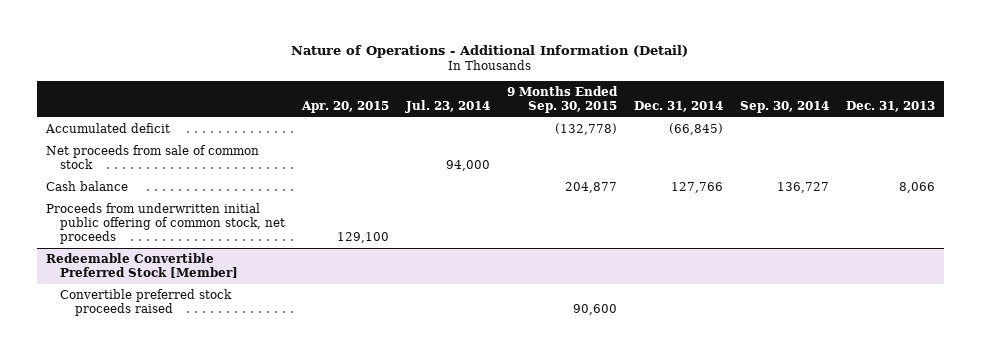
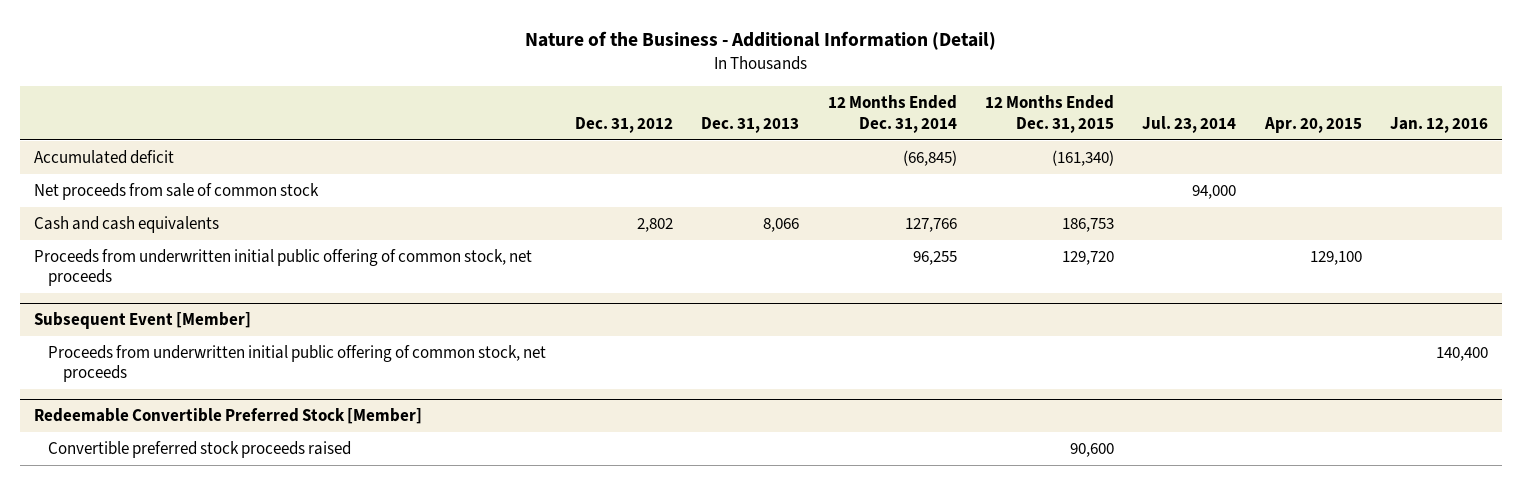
[291,44,689,58] Nature of Operations - Additional Information (Detail) -> [525,31,997,51] Nature of the Business - Additional Information (Detail)
[507,86,619,114] 9 Months Ended Sep. 30, 2015 -> none
[634,101,724,113] Dec. 31, 2014 -> none
[740,101,830,114] Sep. 30, 2014 -> none
none -> [574,116,673,133] Dec. 31, 2012
none -> [827,95,957,133] 12 Months Ended Dec. 31, 2014
none -> [984,95,1114,133] 12 Months Ended Dec. 31, 2015
none -> [1389,116,1488,133] Jan. 12, 2016
[45,181,128,192] Cash balance -> [34,216,220,234] Cash and cash equivalents
none -> [34,312,252,330] Subsequent Event [Member]
none -> [48,345,547,383] Proceeds from underwritten initial public offering of common stock, net proceeds

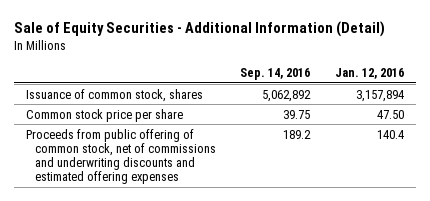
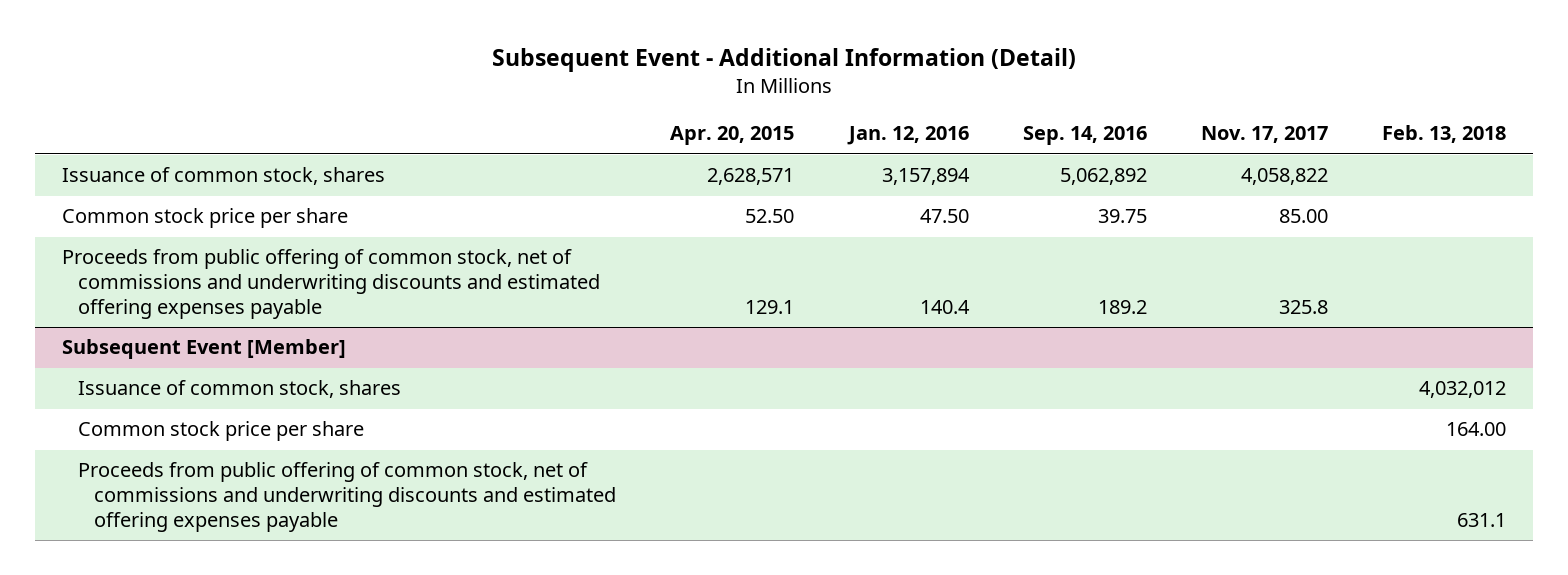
[14,21,386,38] Sale of Equity Securities - Additional Information (Detail) -> [491,48,1076,73] Subsequent Event - Additional Information (Detail)
none -> [670,126,795,146] Apr. 20, 2015
none -> [1200,126,1328,144] Nov. 17, 2017
none -> [1381,125,1506,144] Feb. 13, 2018
[26,128,216,185] Proceeds from public offering of common stock, net of commissions and underwriting discounts and estimated offering expenses -> [62,249,601,319] Proceeds from public offering of common stock, net of commissions and underwriting discounts and estimated offering expenses payable
none -> [62,339,347,360] Subsequent Event [Member]
none -> [78,380,402,399] Issuance of common stock, shares
none -> [78,421,365,442] Common stock price per share
none -> [78,462,617,532] Proceeds from public offering of common stock, net of commissions and underwriting discounts and estimated offering expenses payable

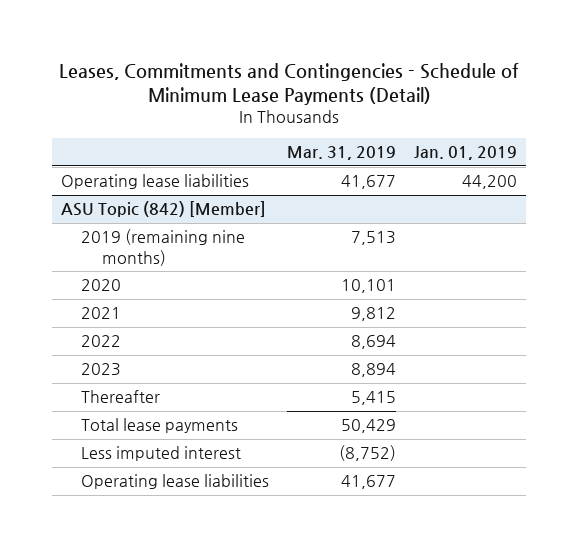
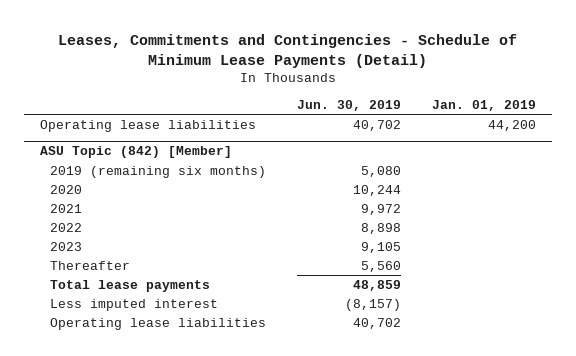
[287,146,397,161] Mar. 31, 2019 -> none
none -> [296,99,401,111] Jun. 30, 2019
[81,229,246,266] 2019 (remaining nine months) -> [49,165,266,178] 2019 (remaining six months)

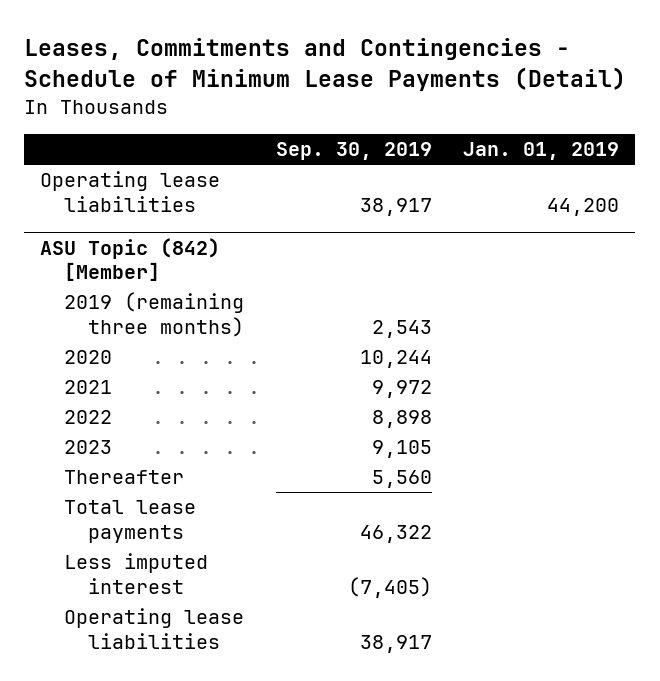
[296,99,401,111] Jun. 30, 2019 -> none
none -> [275,142,432,161] Sep. 30, 2019
[49,165,266,178] 2019 (remaining six months) -> [64,292,245,337] 2019 (remaining three months)

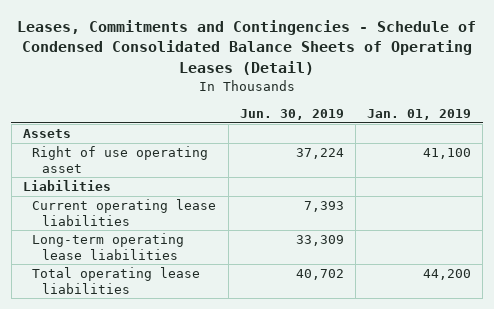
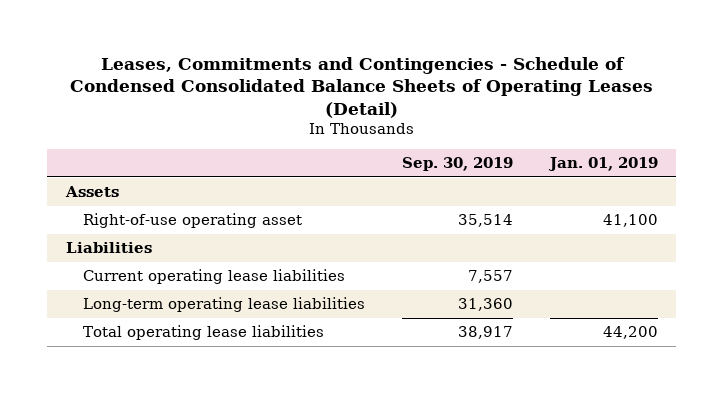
[239,109,344,121] Jun. 30, 2019 -> none
none -> [402,156,514,171] Sep. 30, 2019
[32,146,209,173] Right of use operating asset -> [83,213,303,229] Right-of-use operating asset

